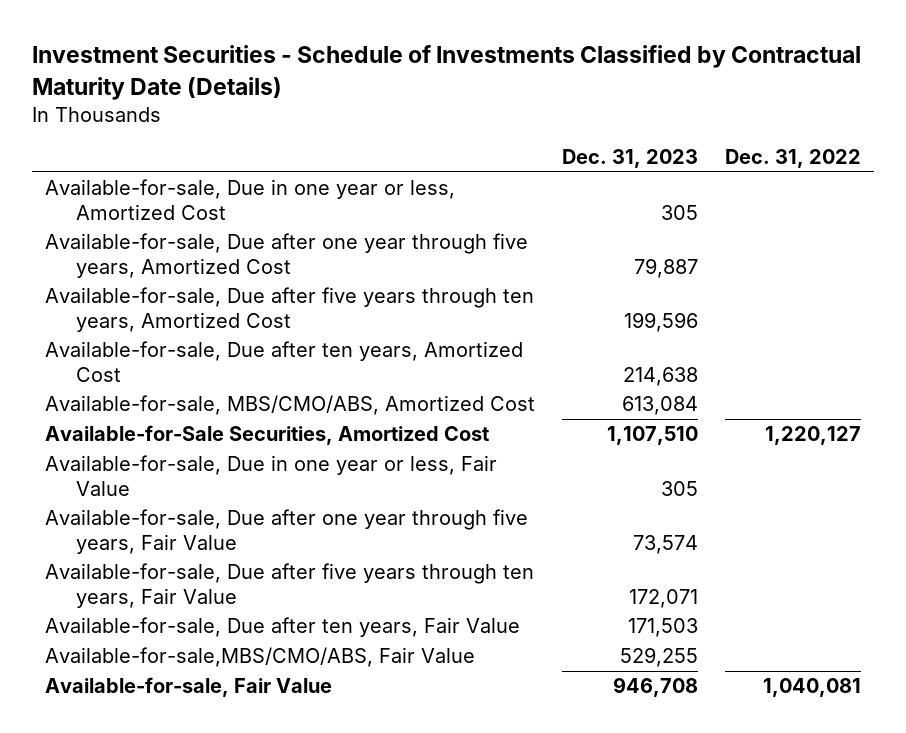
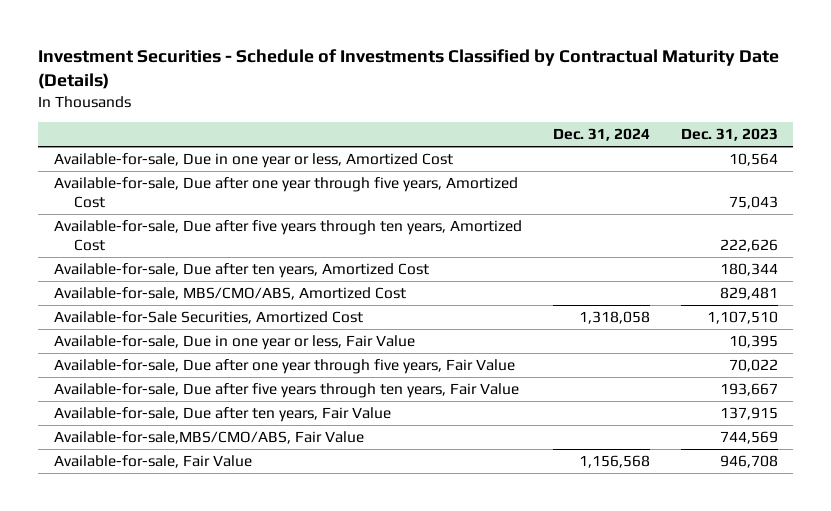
[724,149,861,169] Dec. 31, 2022 -> none
none -> [552,128,650,142] Dec. 31, 2024
[661,204,699,220] 305 -> [728,152,778,166] 10,564
[634,257,699,278] 79,887 -> [728,195,778,209] 75,043
[624,311,699,332] 199,596 -> [719,238,778,252] 222,626
[623,366,699,386] 214,638 -> [719,262,778,276] 180,344
[622,396,699,416] 613,084 -> [719,286,778,300] 829,481
[661,480,699,496] 305 -> [728,334,778,348] 10,395
[633,534,699,554] 73,574 -> [728,358,778,372] 70,022
[629,588,699,608] 172,071 -> [719,382,778,396] 193,667
[628,618,699,638] 171,503 -> [719,406,778,420] 137,915
[620,647,699,668] 529,255 -> [719,430,778,444] 744,569

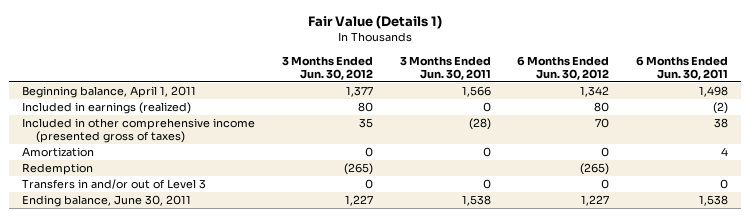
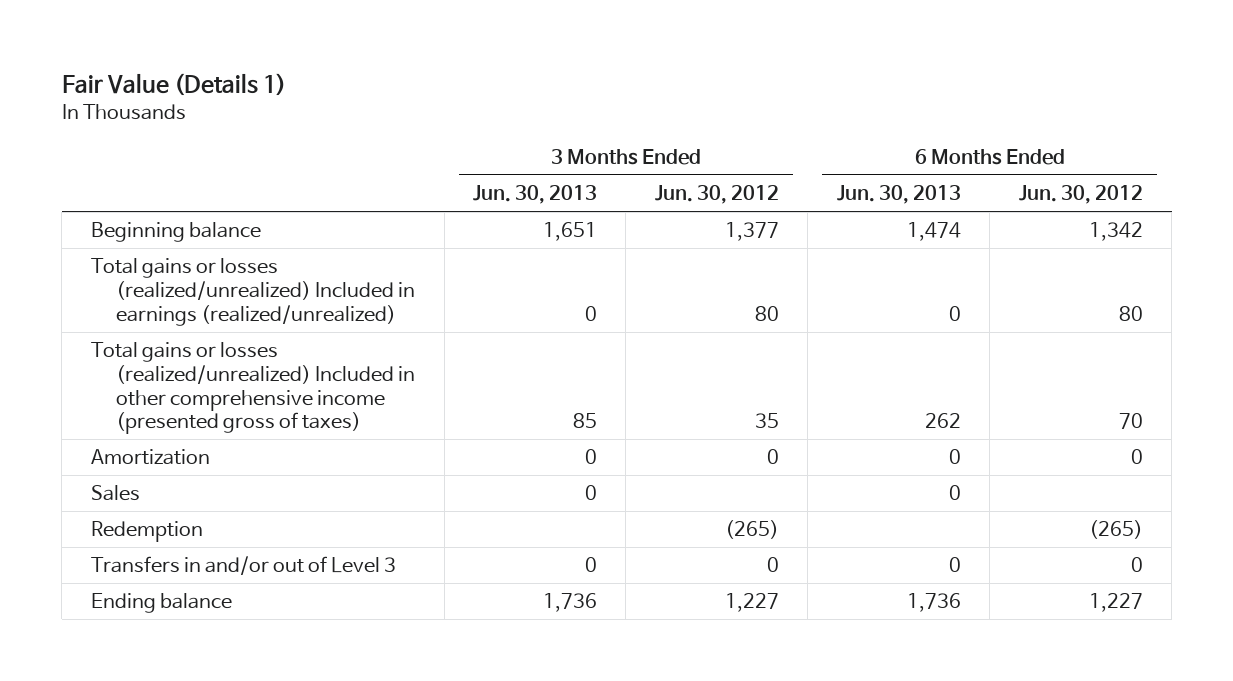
[399,55,491,80] 3 Months Ended Jun. 30, 2011 -> none
[635,55,728,80] 6 Months Ended Jun. 30, 2011 -> none
none -> [473,185,598,205] Jun. 30, 2013
none -> [836,185,961,205] Jun. 30, 2013
[22,102,192,115] Included in earnings (realized) -> none
[22,86,197,99] Beginning balance, April 1, 2011 -> [90,222,261,243] Beginning balance
none -> [90,258,416,326] Total gains or losses (realized/unrealized) Included in earnings (realized/unrealized)
[22,118,256,144] Included in other comprehensive income (presented gross of taxes) -> [90,342,416,435] Total gains or losses (realized/unrealized) Included in other comprehensive income (presented gross of taxes)
none -> [90,485,140,502] Sales
[22,195,192,208] Ending balance, June 30, 2011 -> [90,593,232,614] Ending balance

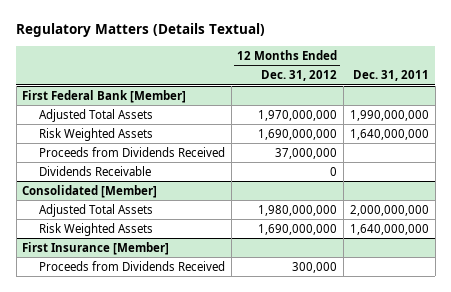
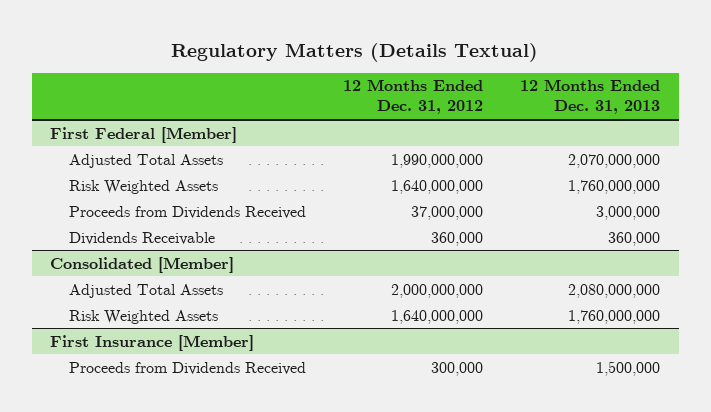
[352,70,429,82] Dec. 31, 2011 -> none
none -> [520,79,661,115] 12 Months Ended Dec. 31, 2013
[22,89,187,103] First Federal Bank [Member] -> [50,126,238,143] First Federal [Member]
[258,109,338,121] 1,970,000,000 -> [390,153,483,168] 1,990,000,000
[258,128,338,140] 1,690,000,000 -> [390,179,483,194] 1,640,000,000
[330,166,338,176] 0 -> [430,231,483,246] 360,000
[258,204,338,216] 1,980,000,000 -> [390,283,483,298] 2,000,000,000
[258,223,338,235] 1,690,000,000 -> [390,309,483,324] 1,640,000,000

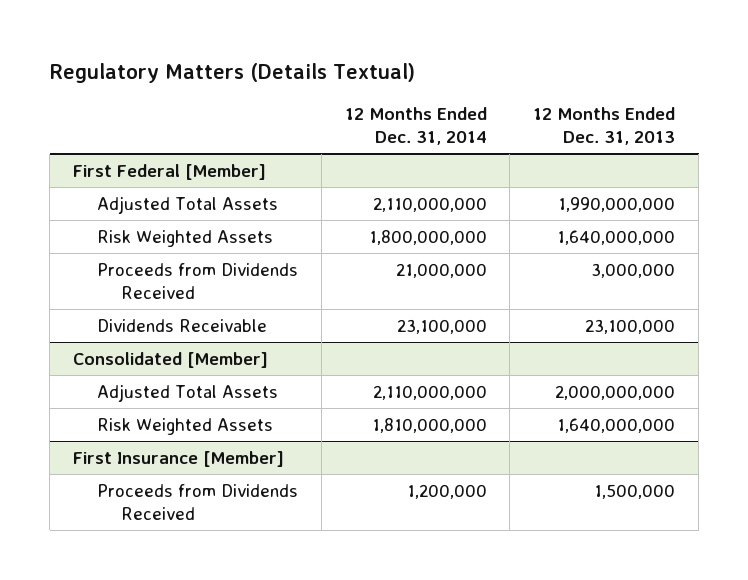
[342,79,483,115] 12 Months Ended Dec. 31, 2012 -> none
none -> [344,107,487,146] 12 Months Ended Dec. 31, 2014
[568,153,661,168] 2,070,000,000 -> [558,196,676,212] 1,990,000,000
[568,179,661,194] 1,760,000,000 -> [557,229,676,245] 1,640,000,000
[608,231,661,246] 360,000 -> [585,318,676,334] 23,100,000
[568,283,661,298] 2,080,000,000 -> [555,384,676,400] 2,000,000,000
[568,309,661,324] 1,760,000,000 -> [557,417,676,433] 1,640,000,000

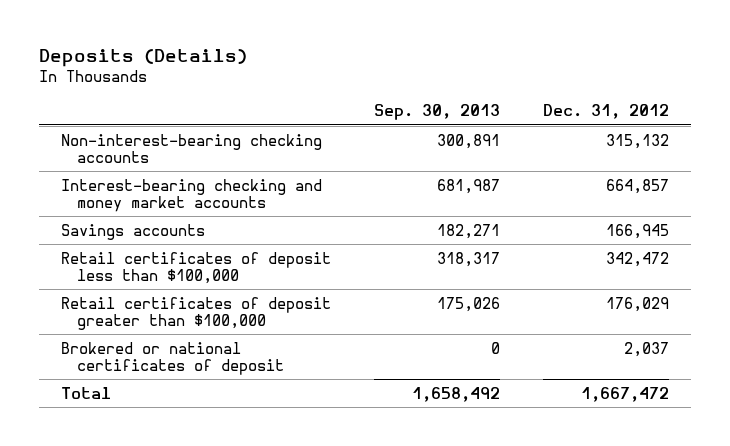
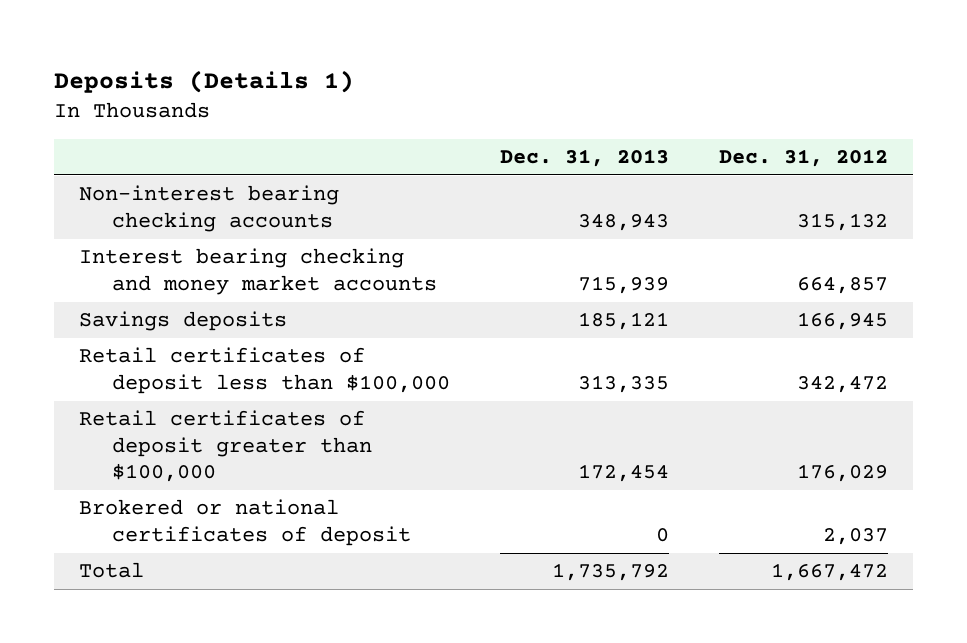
[39,48,248,67] Deposits (Details) -> [53,69,354,93] Deposits (Details 1)
[373,104,500,121] Sep. 30, 2013 -> none
none -> [499,149,669,168] Dec. 31, 2013
[60,133,322,163] Non-interest-bearing checking accounts -> [78,185,339,232] Non-interest bearing checking accounts
[60,178,322,212] Interest-bearing checking and money market accounts -> [78,248,437,295] Interest bearing checking and money market accounts
[60,223,205,240] Savings accounts -> [78,311,287,332] Savings deposits

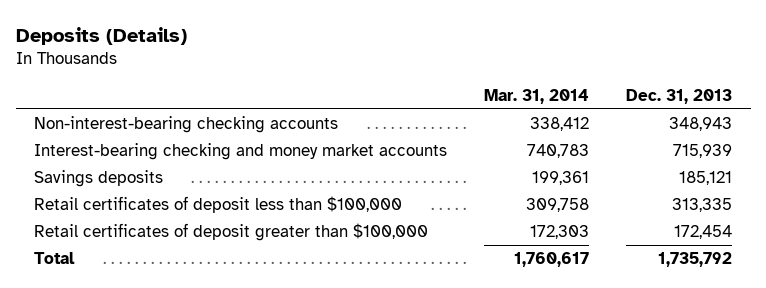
[53,69,354,93] Deposits (Details 1) -> [15,26,187,45] Deposits (Details)
[719,149,889,168] Dec. 31, 2012 -> none
none -> [484,88,590,104] Mar. 31, 2014
[78,185,339,232] Non-interest bearing checking accounts -> [34,116,339,134] Non-interest-bearing checking accounts
[78,248,437,295] Interest bearing checking and money market accounts -> [34,143,448,161] Interest-bearing checking and money market accounts
[78,499,411,546] Brokered or national certificates of deposit -> none

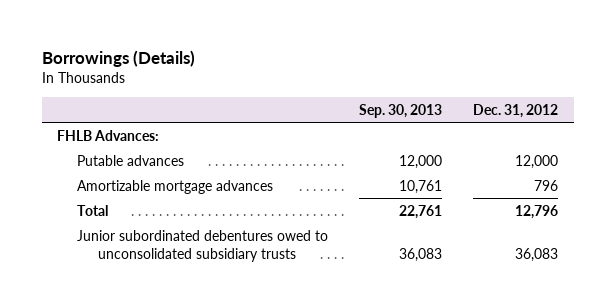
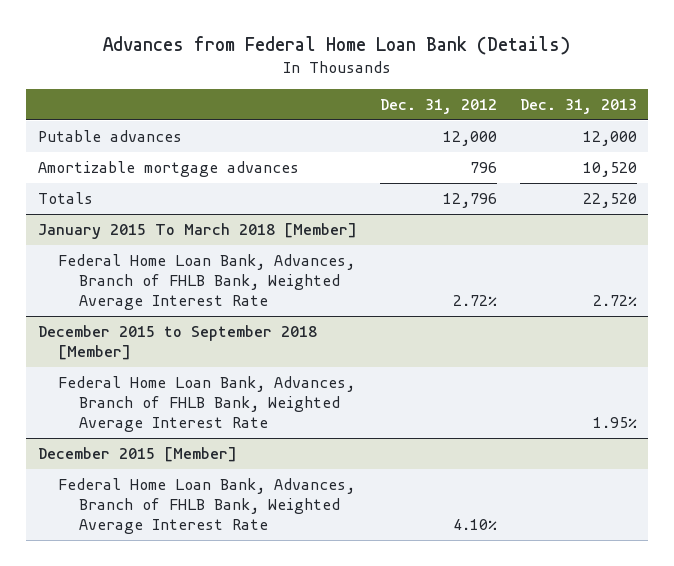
[41,49,195,67] Borrowings (Details) -> [103,36,571,56] Advances from Federal Home Loan Bank (Details)
[359,103,443,118] Sep. 30, 2013 -> none
none -> [519,98,637,114] Dec. 31, 2013
[57,129,160,141] FHLB Advances: -> none
[77,229,329,262] Junior subordinated debentures owed to unconsolidated subsidiary trusts -> none
[77,204,109,216] Total -> [37,191,93,204] Totals
none -> [37,222,357,239] January 2015 To March 2018 [Member]
none -> [58,253,356,310] Federal Home Loan Bank, Advances, Branch of FHLB Bank, Weighted Average Interest Rate
none -> [37,324,317,360] December 2015 to September 2018 [Member]
none -> [58,375,356,432] Federal Home Loan Bank, Advances, Branch of FHLB Bank, Weighted Average Interest Rate
none -> [37,446,237,462] December 2015 [Member]
none -> [58,477,356,534] Federal Home Loan Bank, Advances, Branch of FHLB Bank, Weighted Average Interest Rate

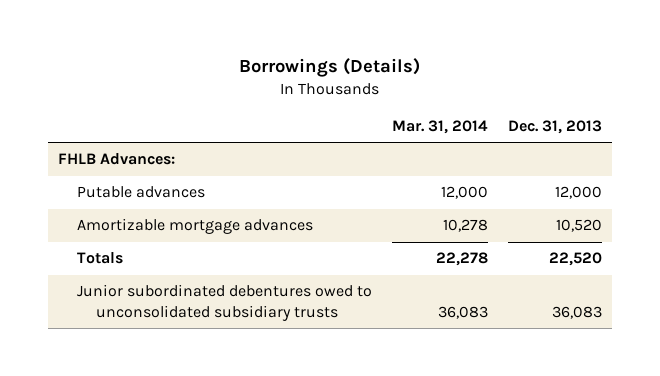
[103,36,571,56] Advances from Federal Home Loan Bank (Details) -> [238,58,420,78] Borrowings (Details)
[379,98,497,114] Dec. 31, 2012 -> none
none -> [392,119,489,134] Mar. 31, 2014
none -> [57,153,175,166] FHLB Advances:
[37,222,357,239] January 2015 To March 2018 [Member] -> none
[58,253,356,310] Federal Home Loan Bank, Advances, Branch of FHLB Bank, Weighted Average Interest Rate -> none
[37,324,317,360] December 2015 to September 2018 [Member] -> none
[58,375,356,432] Federal Home Loan Bank, Advances, Branch of FHLB Bank, Weighted Average Interest Rate -> none
[37,446,237,462] December 2015 [Member] -> none
[58,477,356,534] Federal Home Loan Bank, Advances, Branch of FHLB Bank, Weighted Average Interest Rate -> none
none -> [77,284,373,321] Junior subordinated debentures owed to unconsolidated subsidiary trusts

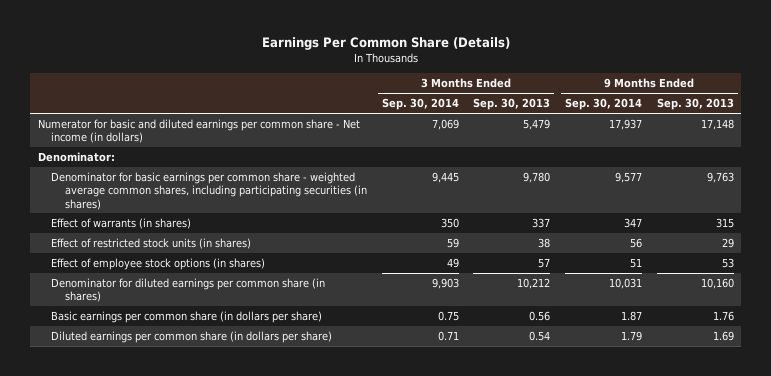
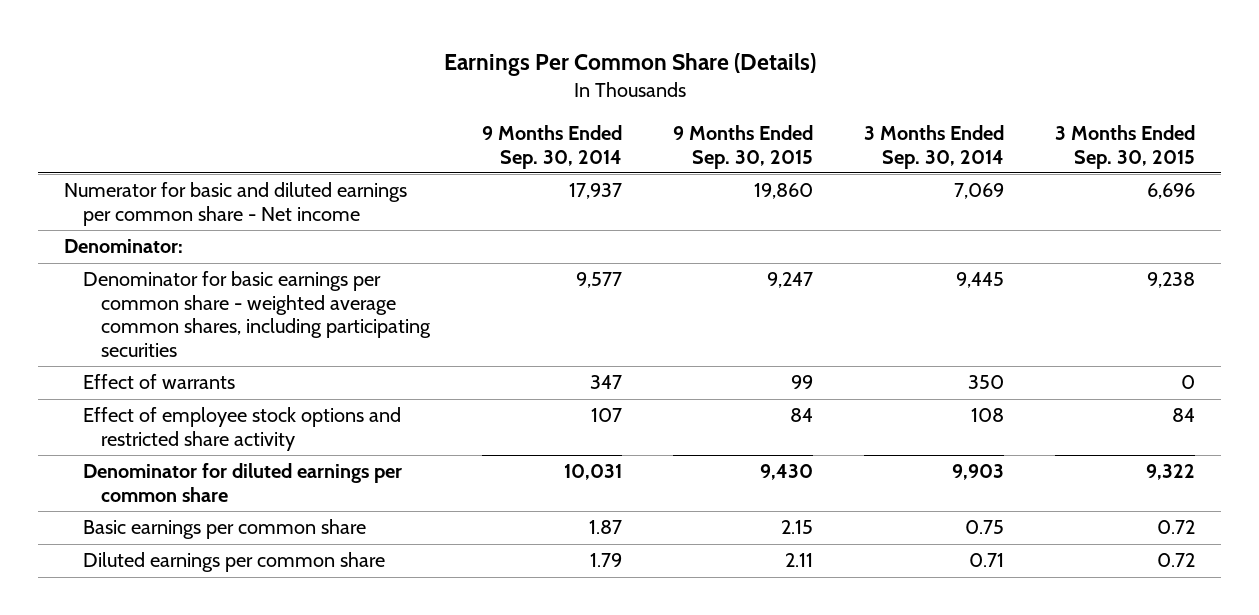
[473,98,551,111] Sep. 30, 2013 -> none
[656,98,734,111] Sep. 30, 2013 -> none
none -> [672,125,813,169] 9 Months Ended Sep. 30, 2015
none -> [1055,125,1196,169] 3 Months Ended Sep. 30, 2015
[37,118,360,144] Numerator for basic and diluted earnings per common share - Net income (in dollars) -> [63,182,407,226] Numerator for basic and diluted earnings per common share - Net income
[51,237,252,249] Effect of restricted stock units (in shares) -> none
[51,171,367,210] Denominator for basic earnings per common share - weighted average common shares, including participating securities (in shares) -> [82,271,432,357] Denominator for basic earnings per common share - weighted average common shares, including participating securities
[51,217,192,229] Effect of warrants (in shares) -> [82,374,235,390] Effect of warrants
[51,257,266,270] Effect of employee stock options (in shares) -> [82,407,401,451] Effect of employee stock options and restricted share activity
[446,257,459,268] 49 -> [971,408,1005,423] 108
[630,257,643,268] 51 -> [590,408,622,423] 107
[51,277,326,303] Denominator for diluted earnings per common share (in shares) -> [82,463,402,502] Denominator for diluted earnings per common share
[51,310,323,323] Basic earnings per common share (in dollars per share) -> [82,519,366,540] Basic earnings per common share
[51,330,333,343] Diluted earnings per common share (in dollars per share) -> [82,552,385,573] Diluted earnings per common share

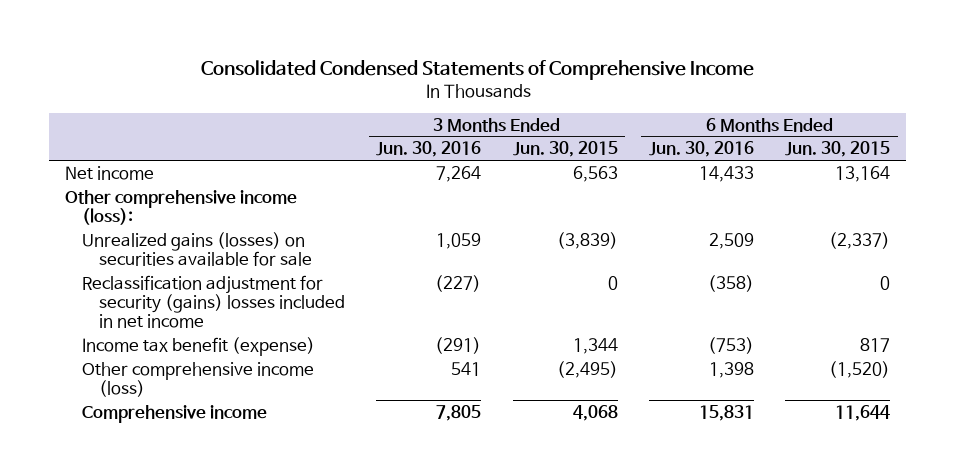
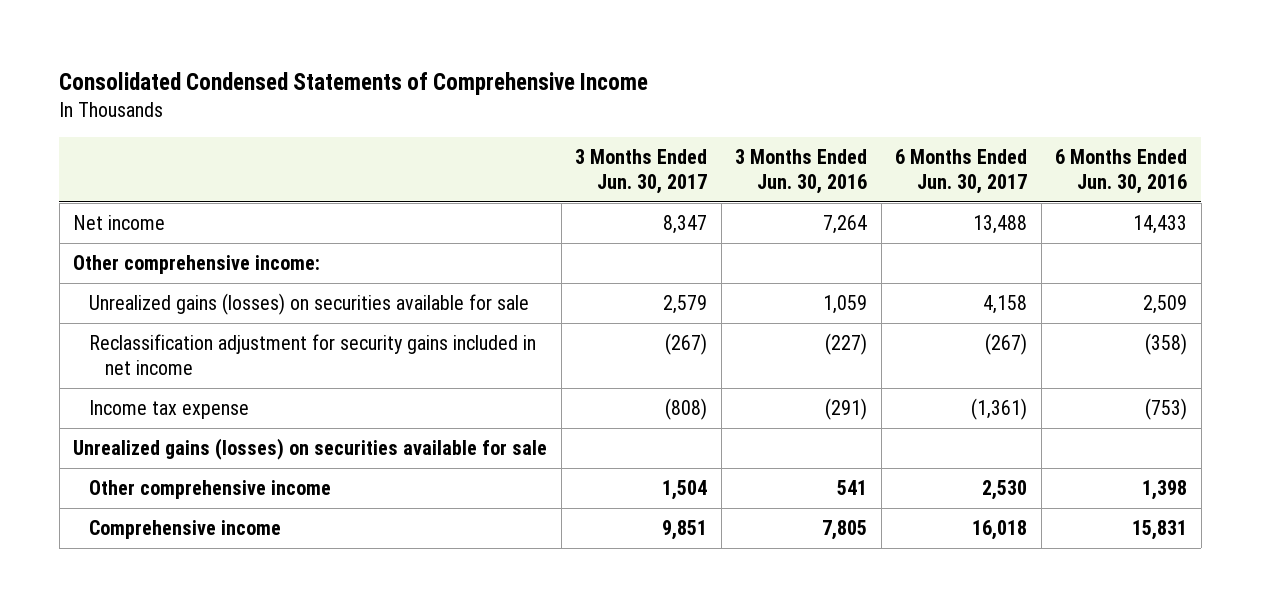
[512,141,618,158] Jun. 30, 2015 -> none
[785,141,891,158] Jun. 30, 2015 -> none
none -> [575,149,708,194] 3 Months Ended Jun. 30, 2017
none -> [895,149,1028,194] 6 Months Ended Jun. 30, 2017
[64,189,297,225] Other comprehensive income (loss): -> [73,255,321,275] Other comprehensive income:
[82,274,346,329] Reclassification adjustment for security (gains) losses included in net income -> [89,334,537,375] Reclassification adjustment for security gains included in net income
[82,336,316,356] Income tax benefit (expense) -> [89,400,250,420] Income tax expense
none -> [73,438,548,461] Unrealized gains (losses) on securities available for sale
[82,361,315,397] Other comprehensive income (loss) -> [89,480,332,500] Other comprehensive income

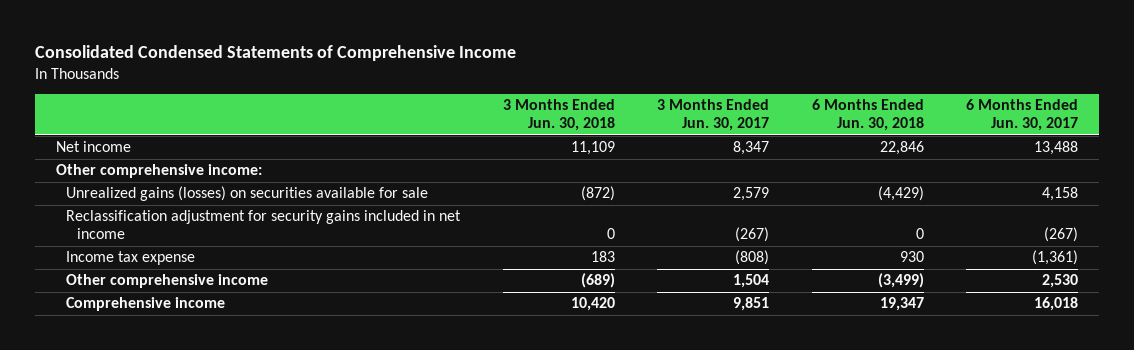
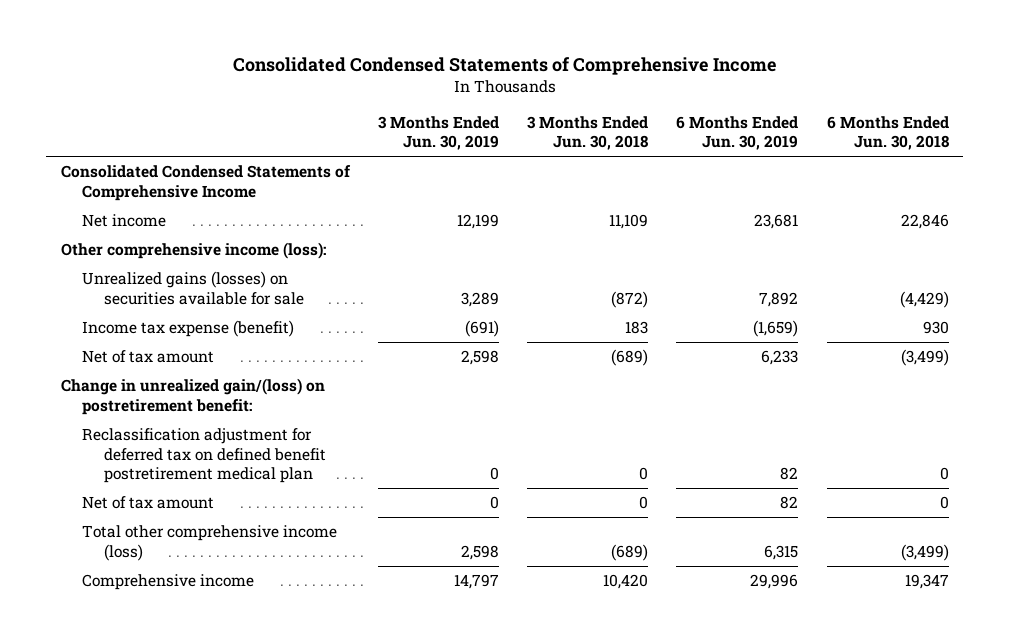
[657,99,770,132] 3 Months Ended Jun. 30, 2017 -> none
[966,99,1079,132] 6 Months Ended Jun. 30, 2017 -> none
none -> [377,116,499,151] 3 Months Ended Jun. 30, 2019
none -> [676,116,799,151] 6 Months Ended Jun. 30, 2019
none -> [60,165,351,201] Consolidated Condensed Statements of Comprehensive Income
[55,164,262,179] Other comprehensive income: -> [60,242,326,260] Other comprehensive income (loss):
[66,210,462,240] Reclassification adjustment for security gains included in net income -> none
[66,251,196,266] Income tax expense -> [82,320,295,338] Income tax expense (benefit)
none -> [82,350,215,364] Net of tax amount
none -> [60,378,325,415] Change in unrealized gain/(loss) on postretirement benefit:
none -> [82,428,326,483] Reclassification adjustment for deferred tax on defined benefit postretirement medical plan
none -> [82,496,215,510] Net of tax amount
[66,274,269,289] Other comprehensive income -> [82,525,338,561] Total other comprehensive income (loss)

